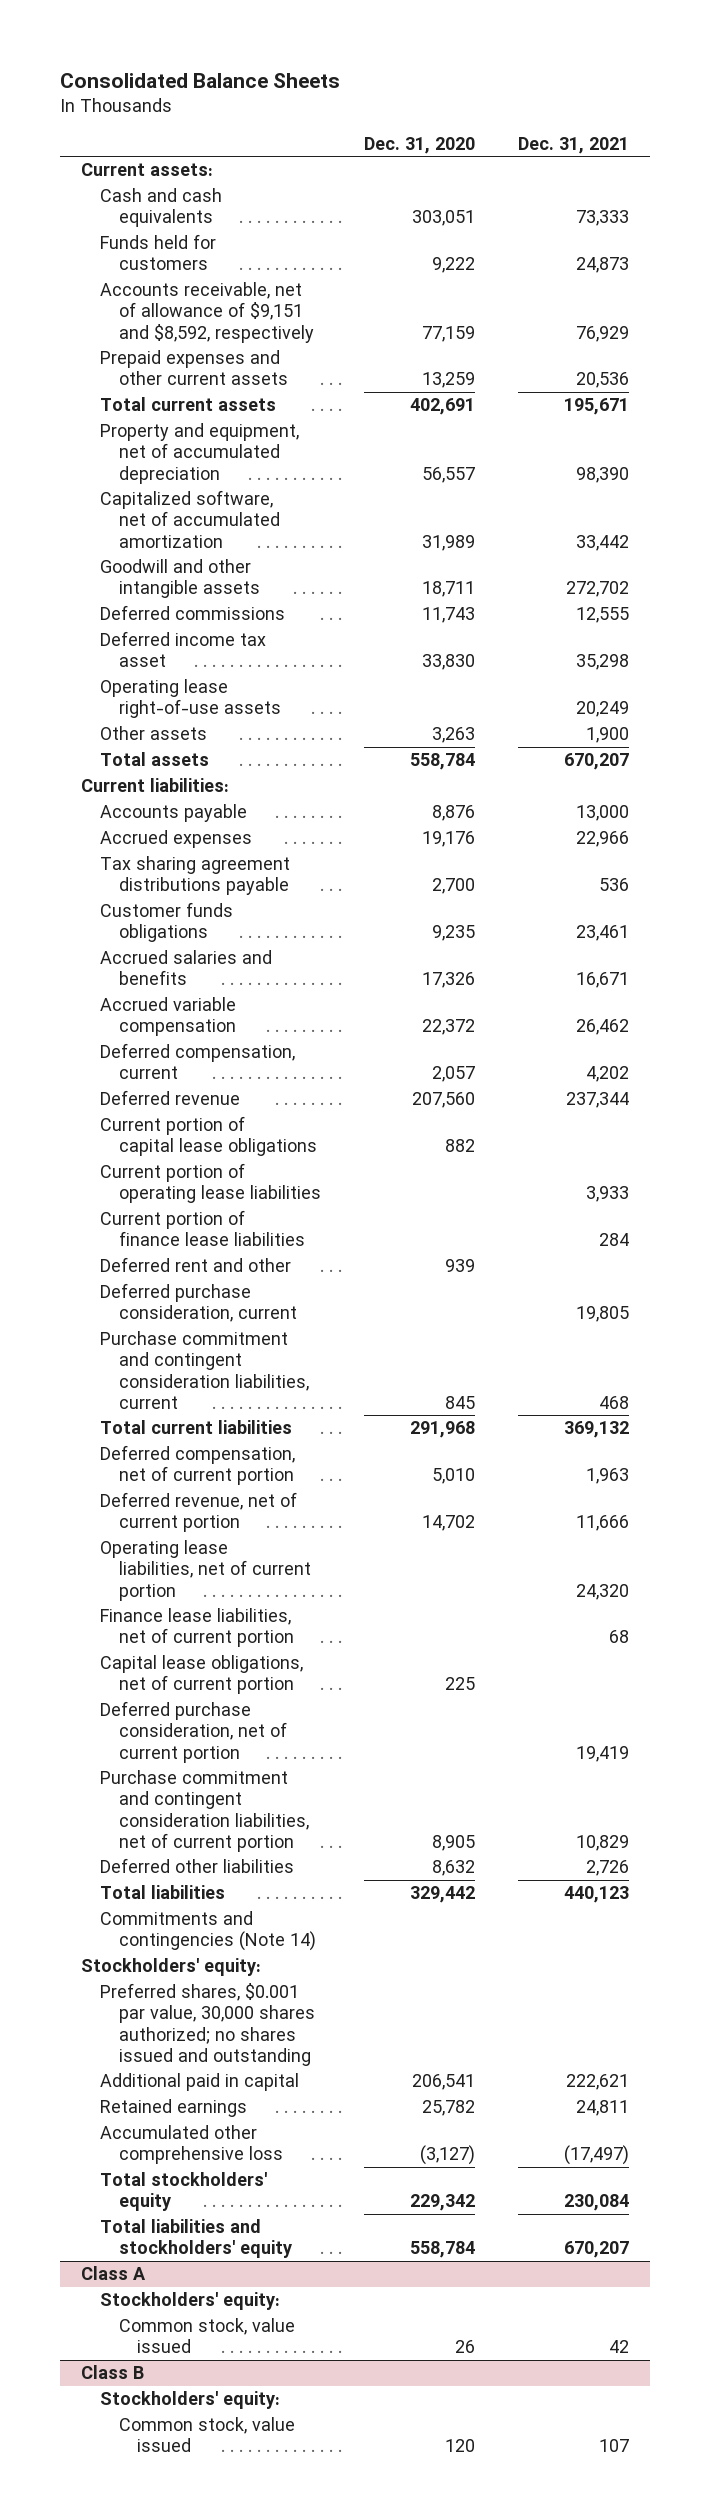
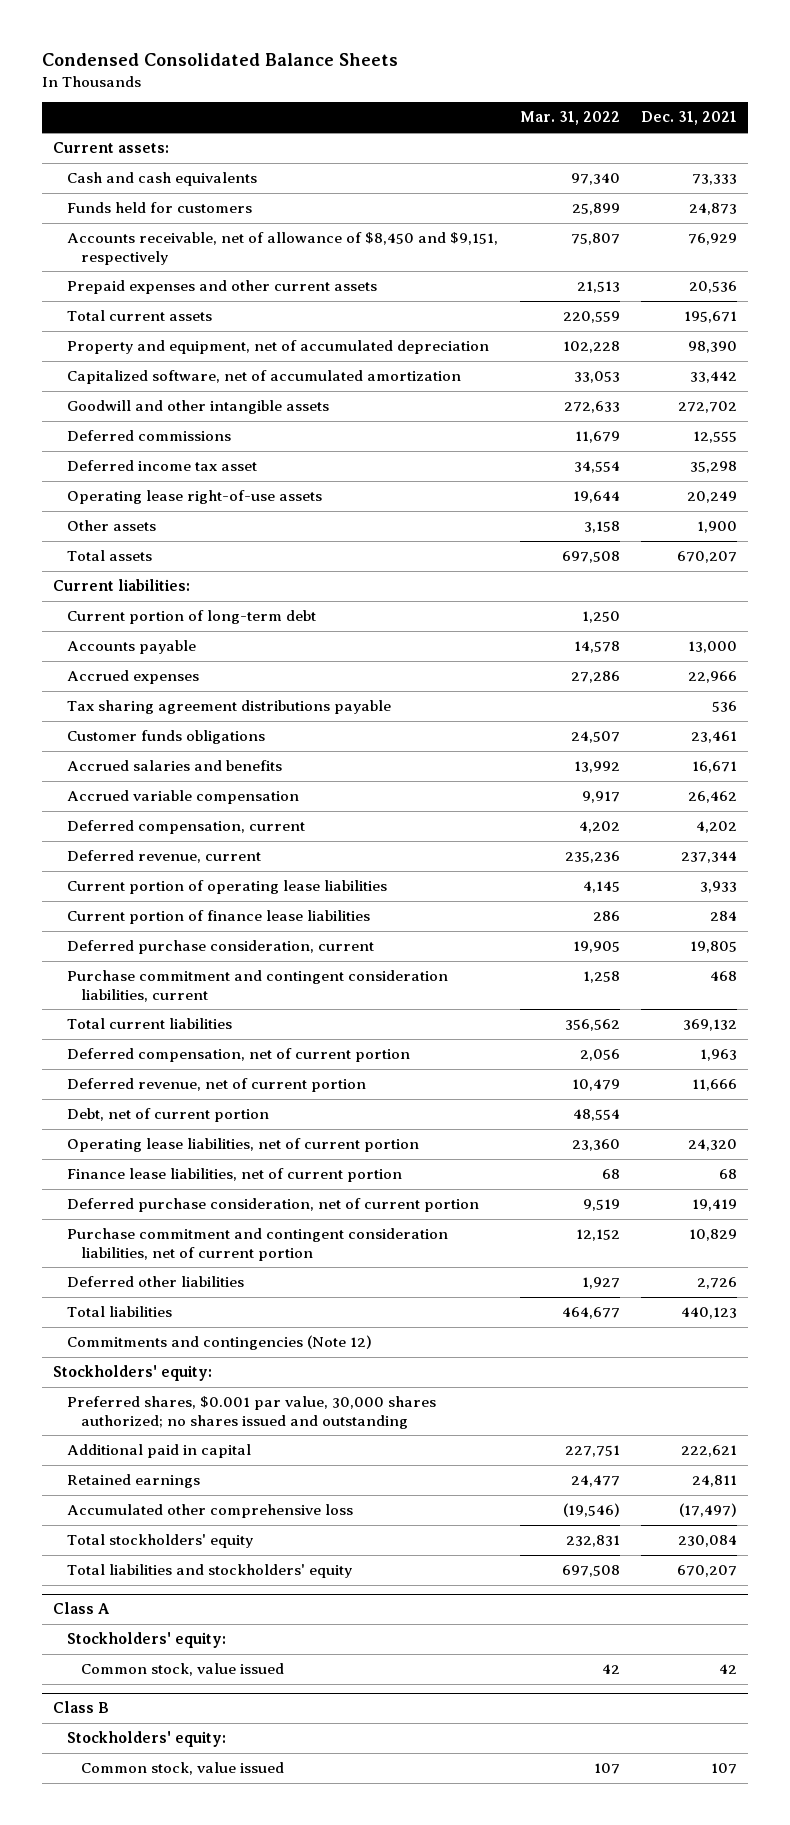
[59,72,340,88] Consolidated Balance Sheets -> [41,52,398,66] Condensed Consolidated Balance Sheets
[363,136,475,154] Dec. 31, 2020 -> none
none -> [519,111,620,126] Mar. 31, 2022
[99,282,314,343] Accounts receivable, net of allowance of $9,151 and $8,592, respectively -> [66,232,498,265] Accounts receivable, net of allowance of $8,450 and $9,151, respectively
none -> [66,610,316,625] Current portion of long-term debt
[99,1116,317,1157] Current portion of capital lease obligations -> none
[99,1090,240,1106] Deferred revenue -> [66,850,261,864] Deferred revenue, current
[99,1257,291,1273] Deferred rent and other -> none
none -> [66,1108,269,1123] Debt, net of current portion
[99,1655,303,1695] Capital lease obligations, net of current portion -> none
[99,1911,316,1952] Commitments and contingencies (Note 14) -> [66,1335,372,1351] Commitments and contingencies (Note 12)

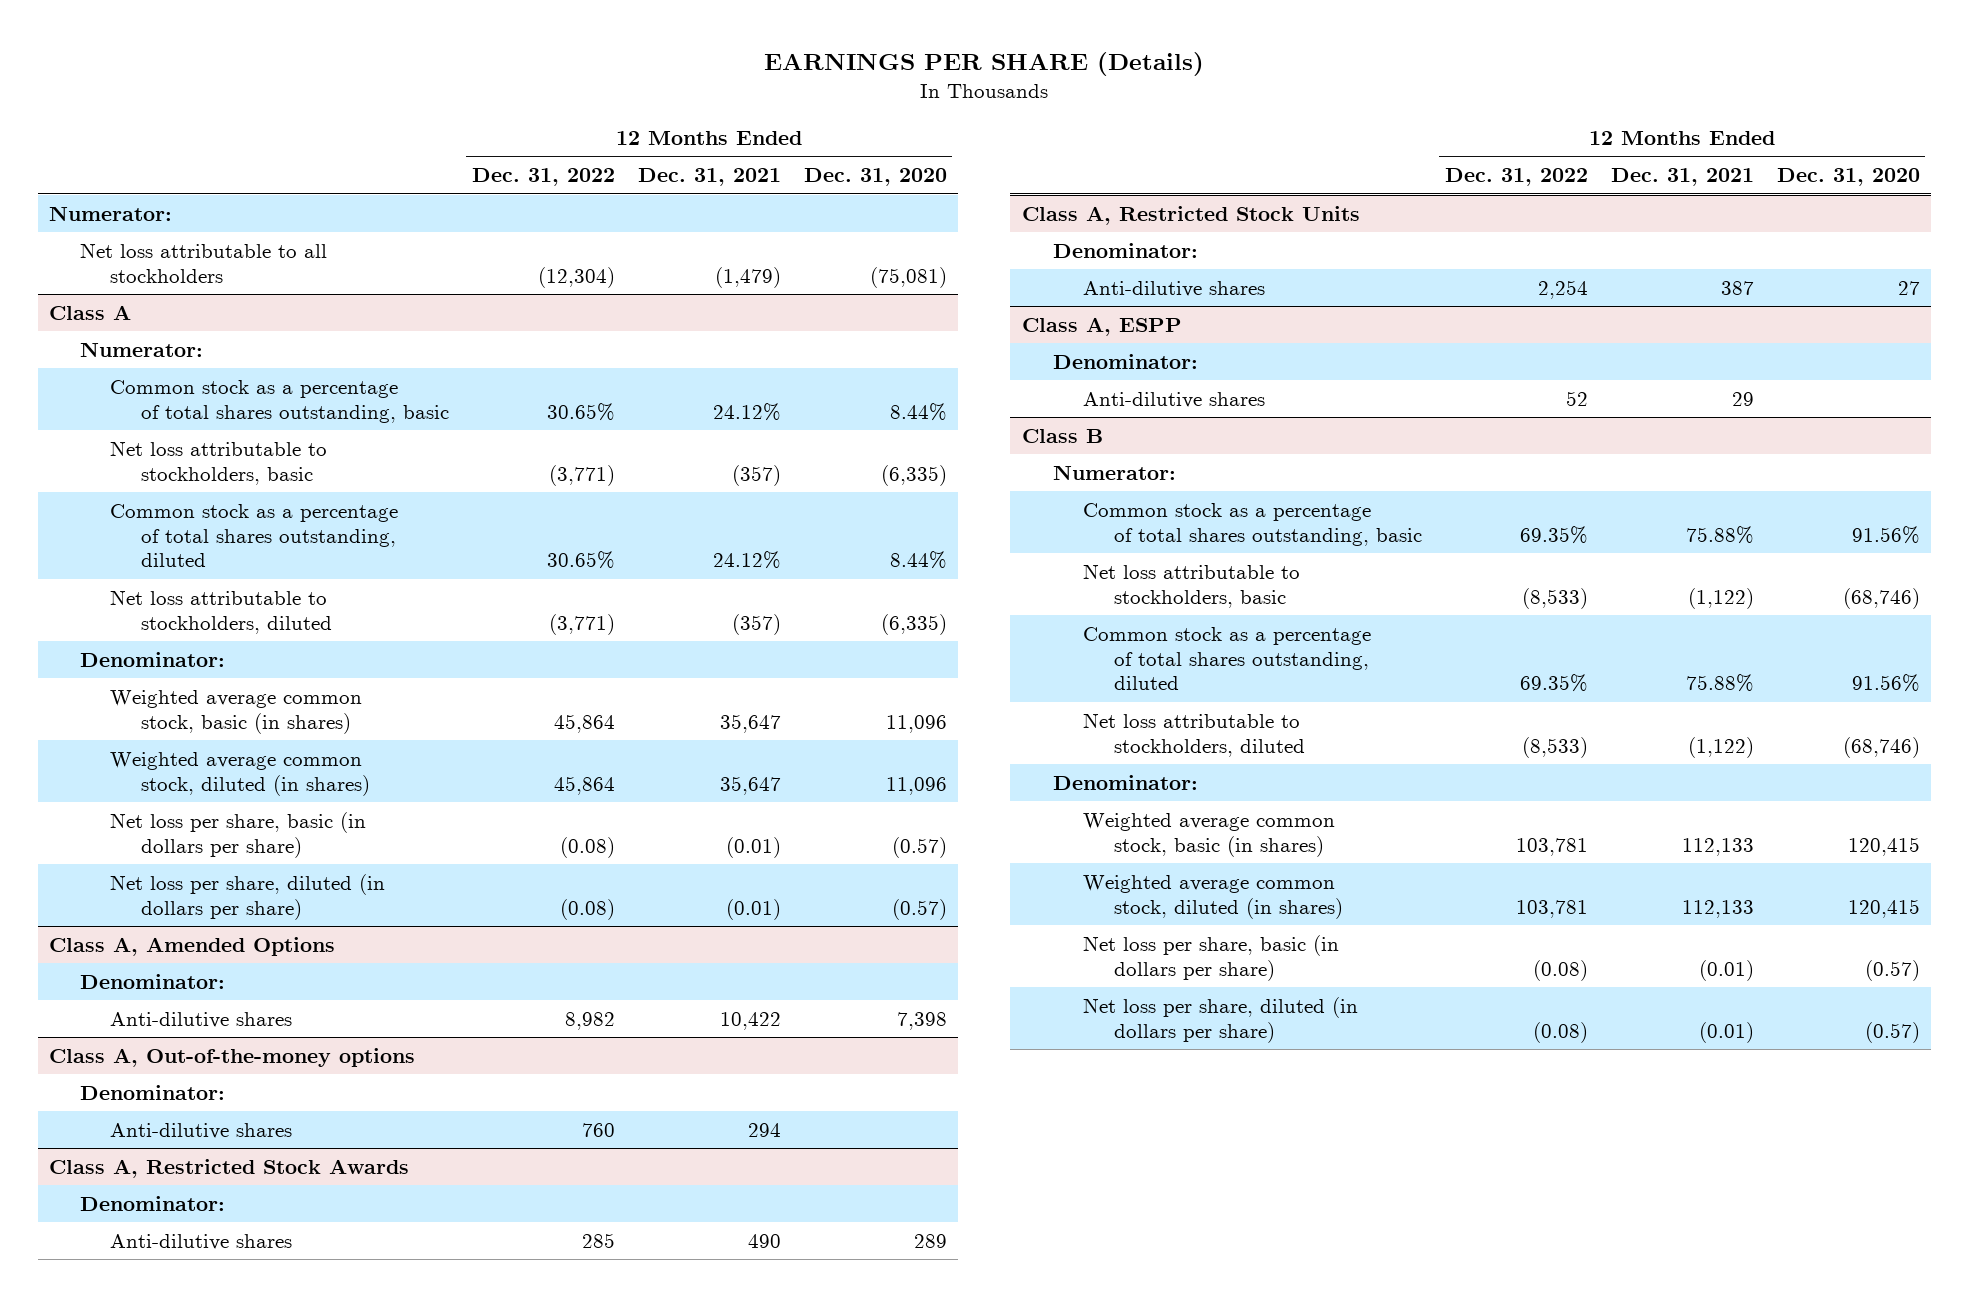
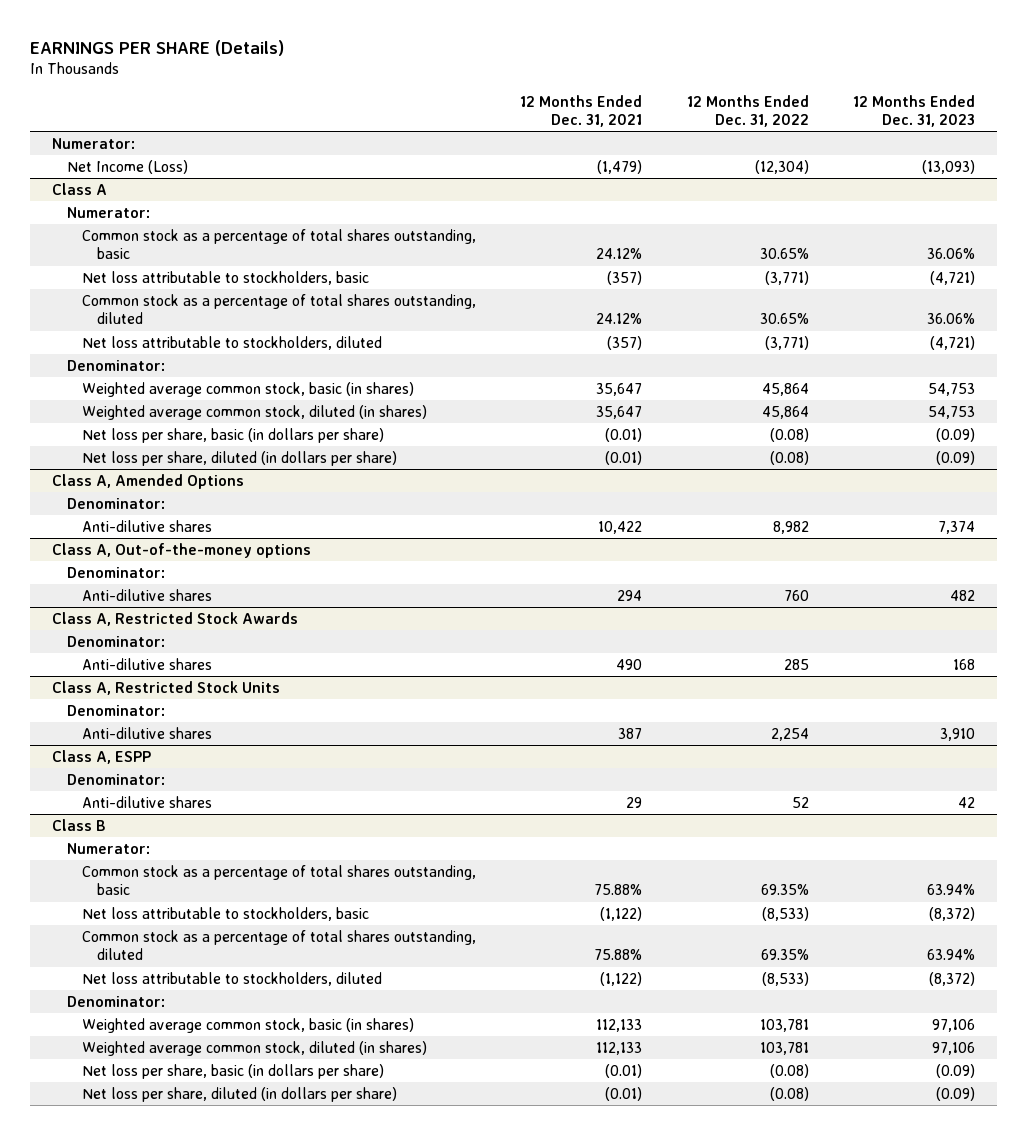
[803,168,947,187] Dec. 31, 2020 -> none
none -> [852,94,975,128] 12 Months Ended Dec. 31, 2023
[79,242,327,283] Net loss attributable to all stockholders -> [66,159,188,174] Net Income (Loss)

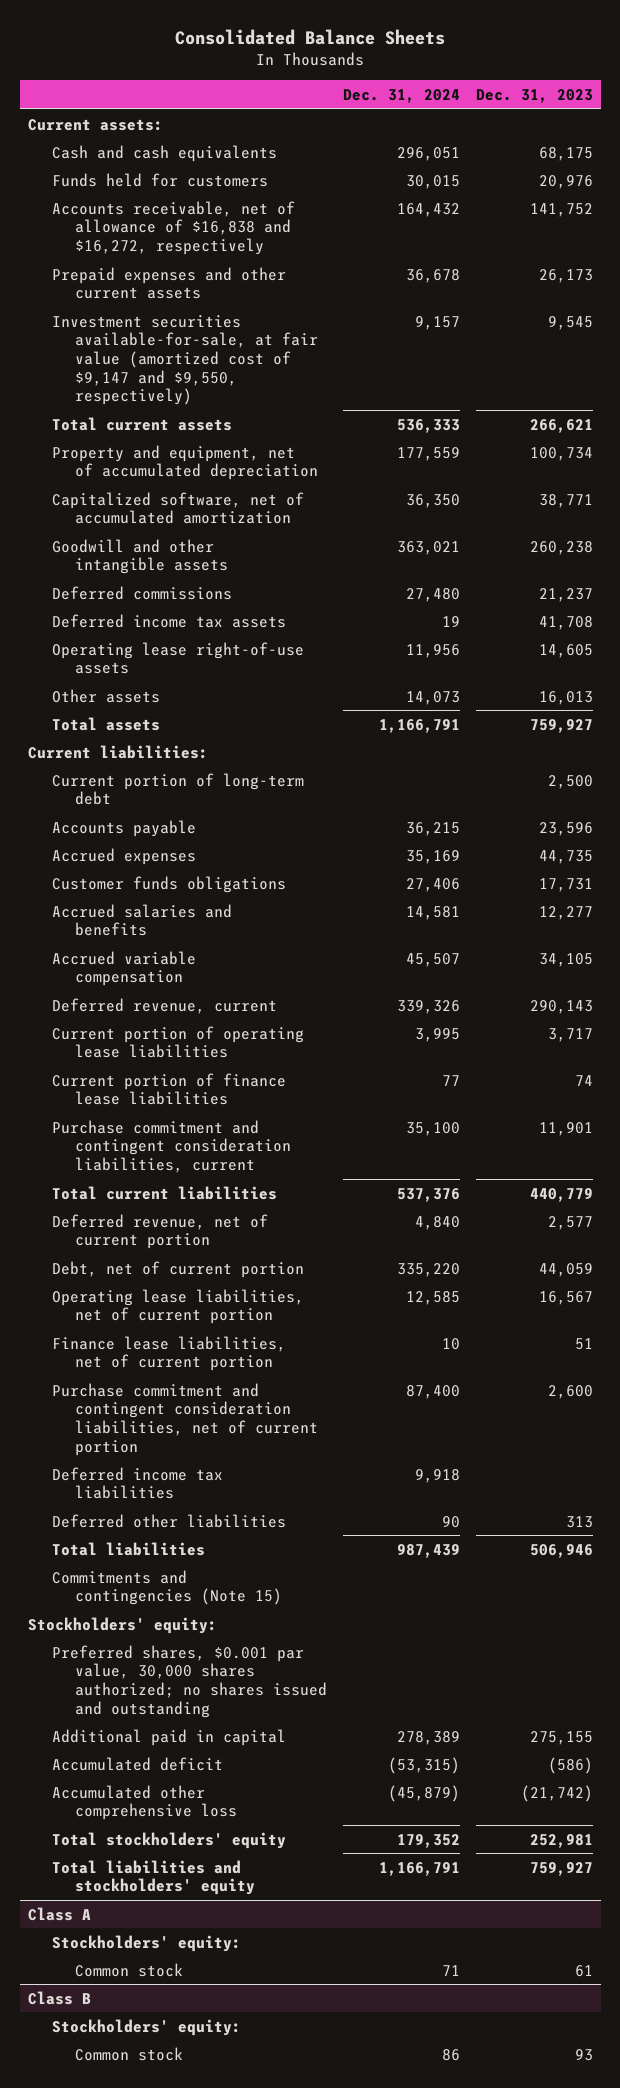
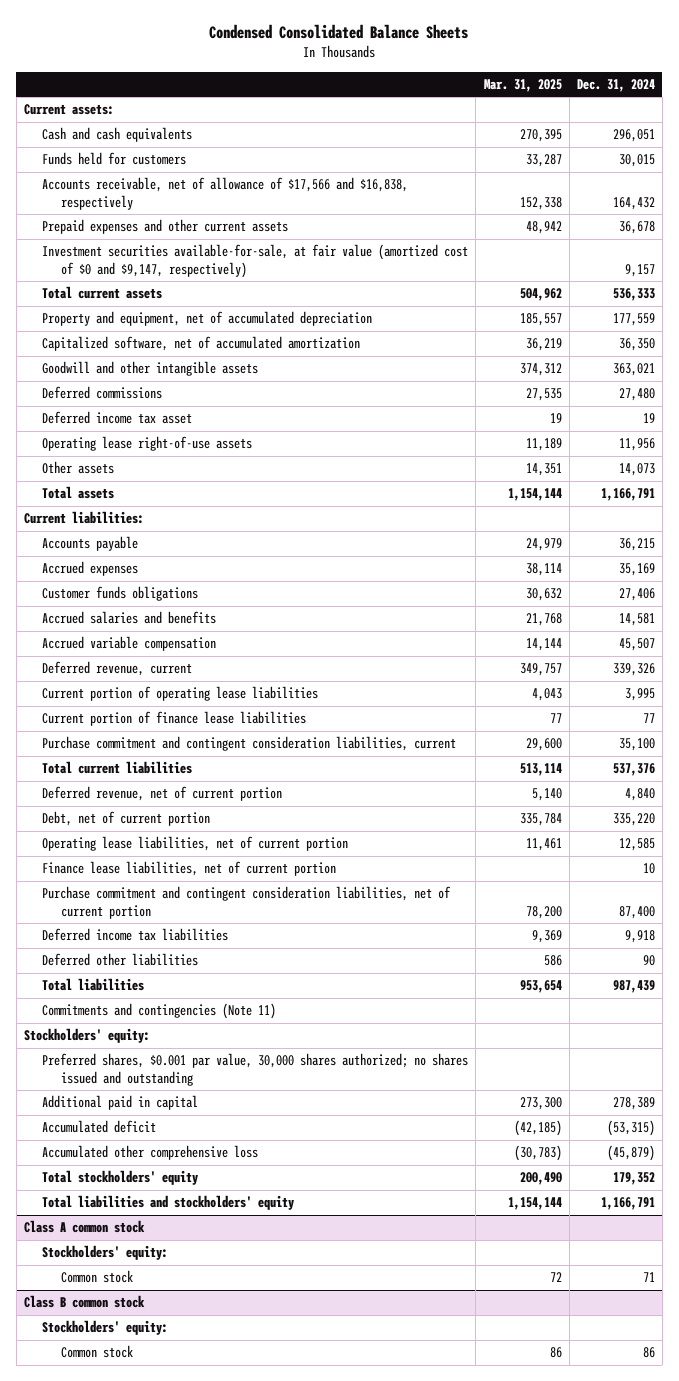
[175,28,446,45] Consolidated Balance Sheets -> [209,24,469,40] Condensed Consolidated Balance Sheets
[475,89,593,104] Dec. 31, 2023 -> none
none -> [483,78,562,92] Mar. 31, 2025
[51,200,295,255] Accounts receivable, net of allowance of $16,838 and $16,272, respectively -> [42,177,409,210] Accounts receivable, net of allowance of $17,566 and $16,838, respectively
[51,314,319,406] Investment securities available-for-sale, at fair value (amortized cost of $9,147 and $9,550, respectively) -> [42,244,469,278] Investment securities available-for-sale, at fair value (amortized cost of $0 and $9,147, respectively)
[51,613,286,628] Deferred income tax assets -> [42,411,193,425] Deferred income tax asset
[51,772,304,806] Current portion of long-term debt -> none
[51,1569,283,1606] Commitments and contingencies (Note 15) -> [42,1003,277,1020] Commitments and contingencies (Note 11)
[27,1906,91,1921] Class A -> [23,1220,145,1234] Class A common stock
[27,1990,91,2005] Class B -> [23,1295,145,1309] Class B common stock

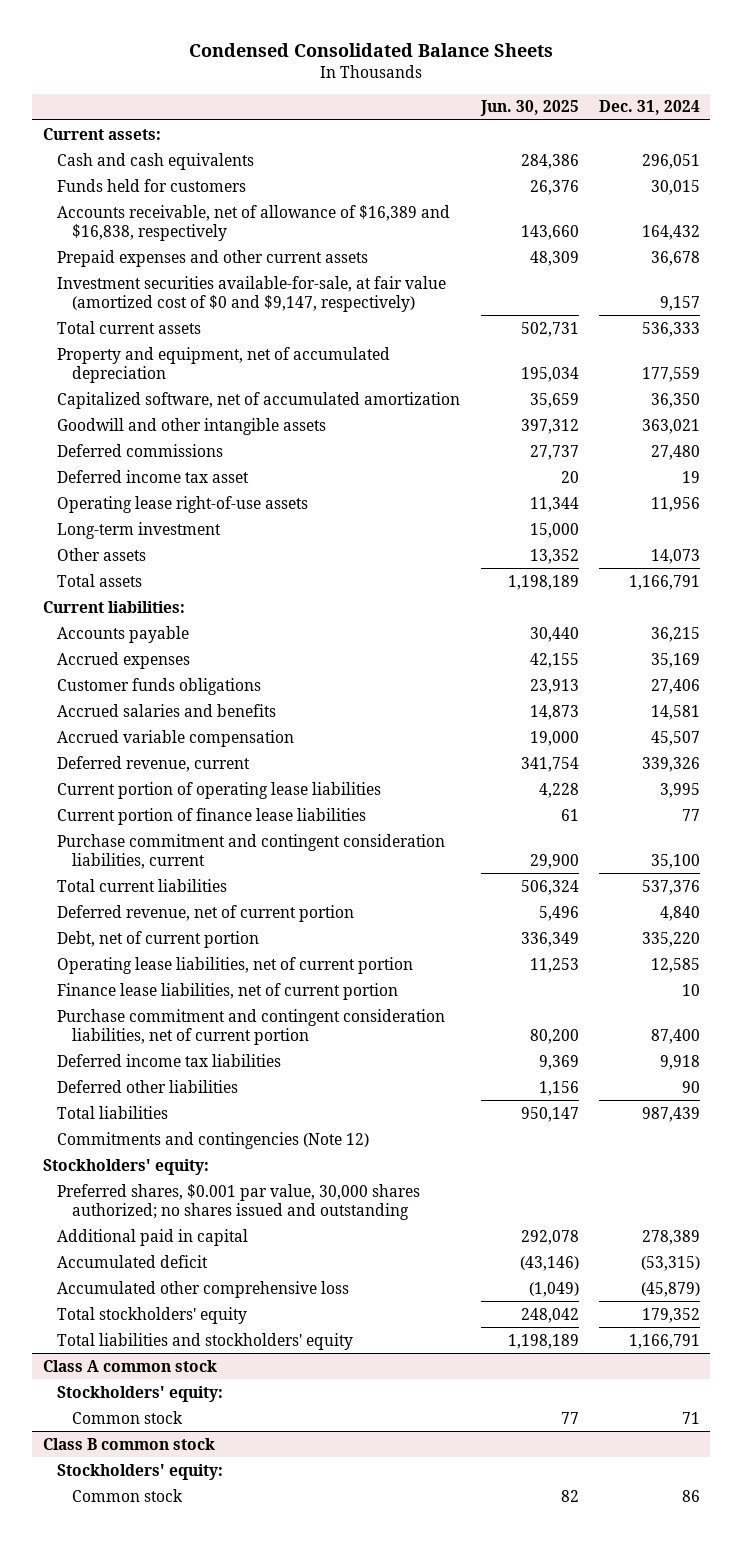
[483,78,562,92] Mar. 31, 2025 -> none
none -> [479,100,579,117] Jun. 30, 2025
[42,177,409,210] Accounts receivable, net of allowance of $17,566 and $16,838, respectively -> [57,204,451,241] Accounts receivable, net of allowance of $16,389 and $16,838, respectively
none -> [57,521,222,539] Long-term investment
[42,1003,277,1020] Commitments and contingencies (Note 11) -> [57,1131,370,1149] Commitments and contingencies (Note 12)

